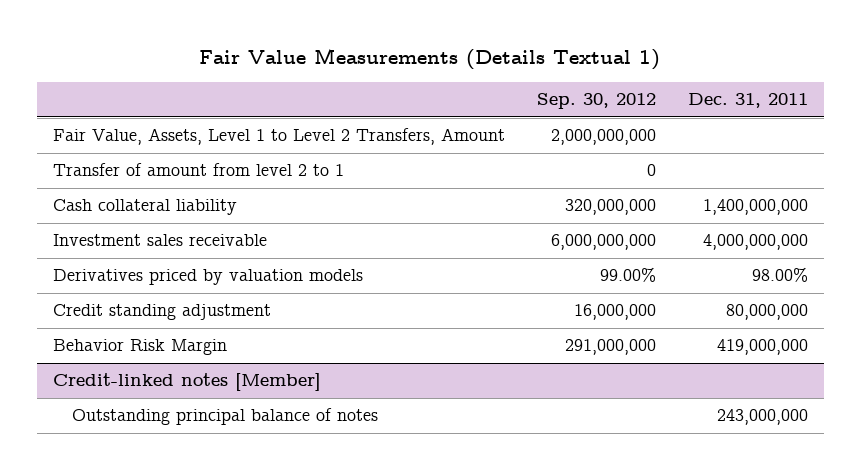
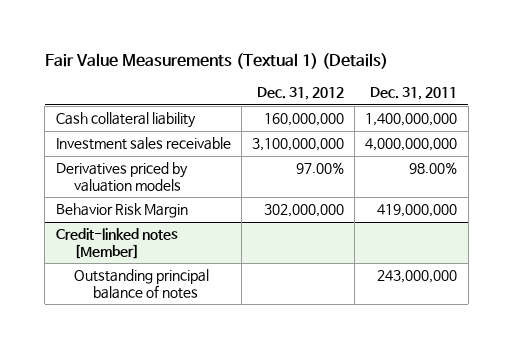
[199,48,661,71] Fair Value Measurements (Details Textual 1) -> [44,53,388,70] Fair Value Measurements (Textual 1) (Details)
[536,93,656,110] Sep. 30, 2012 -> none
none -> [256,87,344,101] Dec. 31, 2012
[52,128,505,146] Fair Value, Assets, Level 1 to Level 2 Transfers, Amount -> none
[52,163,344,177] Transfer of amount from level 2 to 1 -> none
[52,304,271,321] Credit standing adjustment -> none

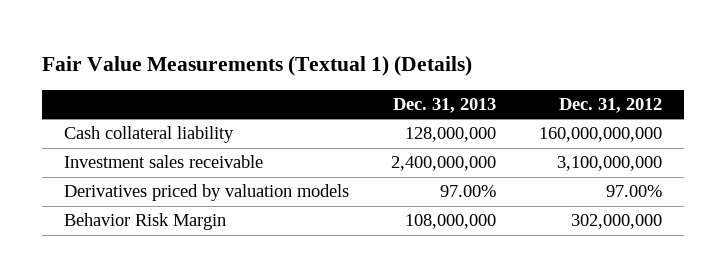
[370,87,458,101] Dec. 31, 2011 -> none
none -> [393,98,497,114] Dec. 31, 2013
[263,113,344,127] 160,000,000 -> [539,127,663,143] 160,000,000,000
[55,228,178,259] Credit-linked notes [Member] -> none
[74,269,210,299] Outstanding principal balance of notes -> none

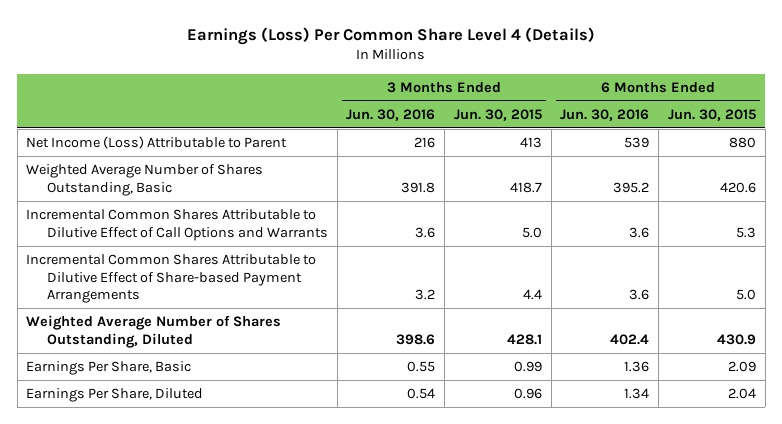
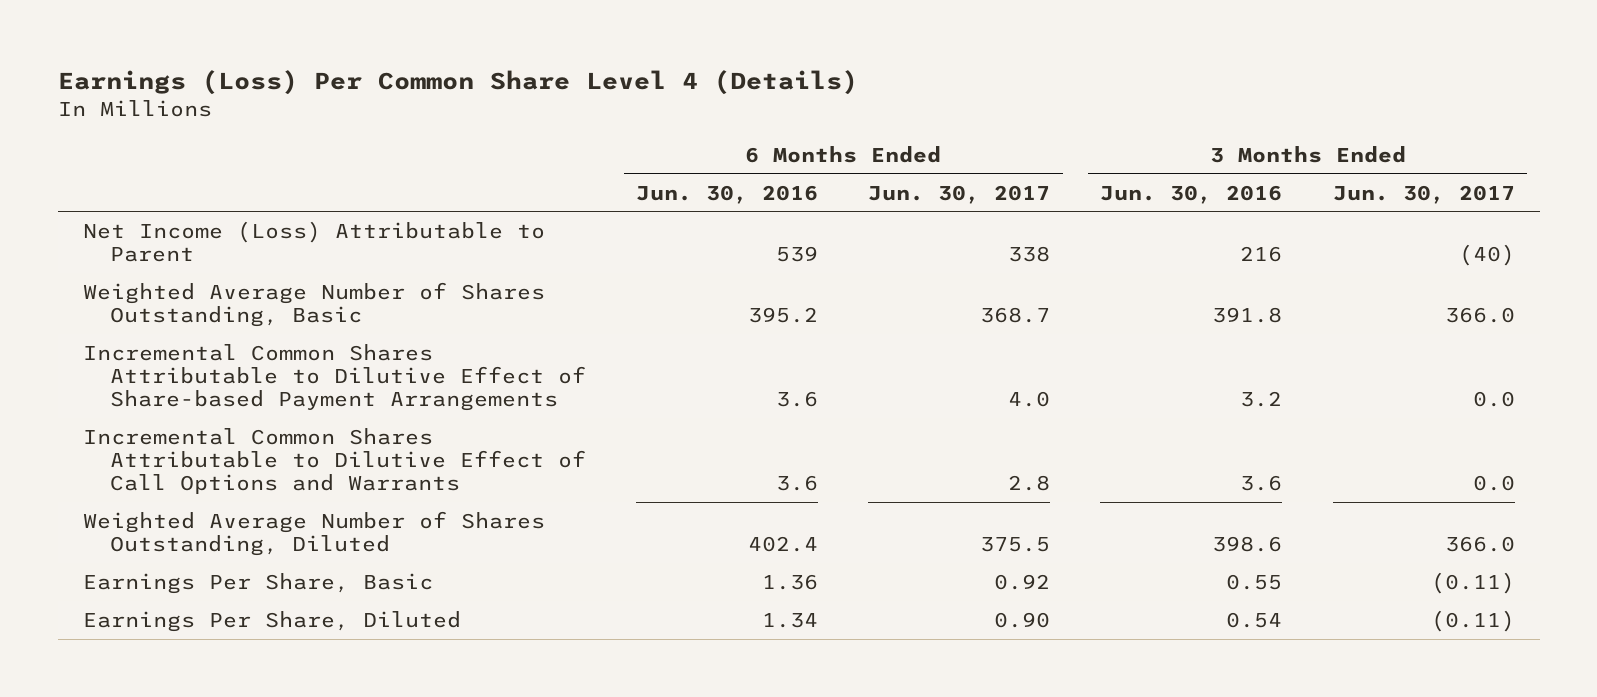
[453,108,542,121] Jun. 30, 2015 -> none
[667,108,756,121] Jun. 30, 2015 -> none
none -> [868,184,1051,204] Jun. 30, 2017
none -> [1332,184,1515,204] Jun. 30, 2017
[26,209,328,241] Incremental Common Shares Attributable to Dilutive Effect of Call Options and Warrants -> [82,427,587,495] Incremental Common Shares Attributable to Dilutive Effect of Call Options and Warrants

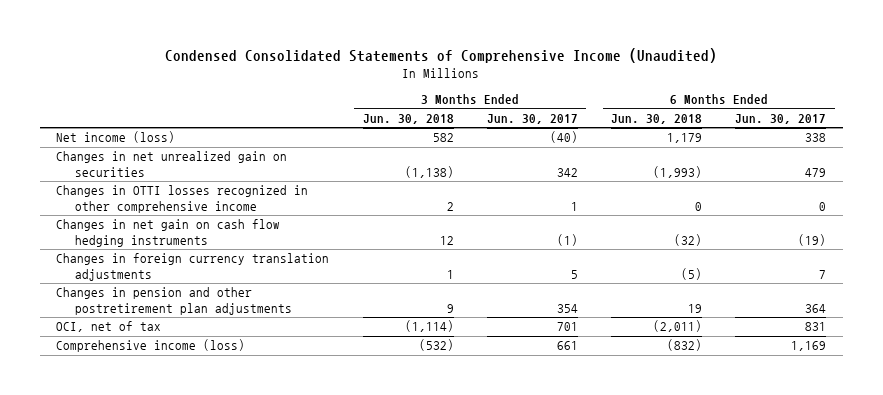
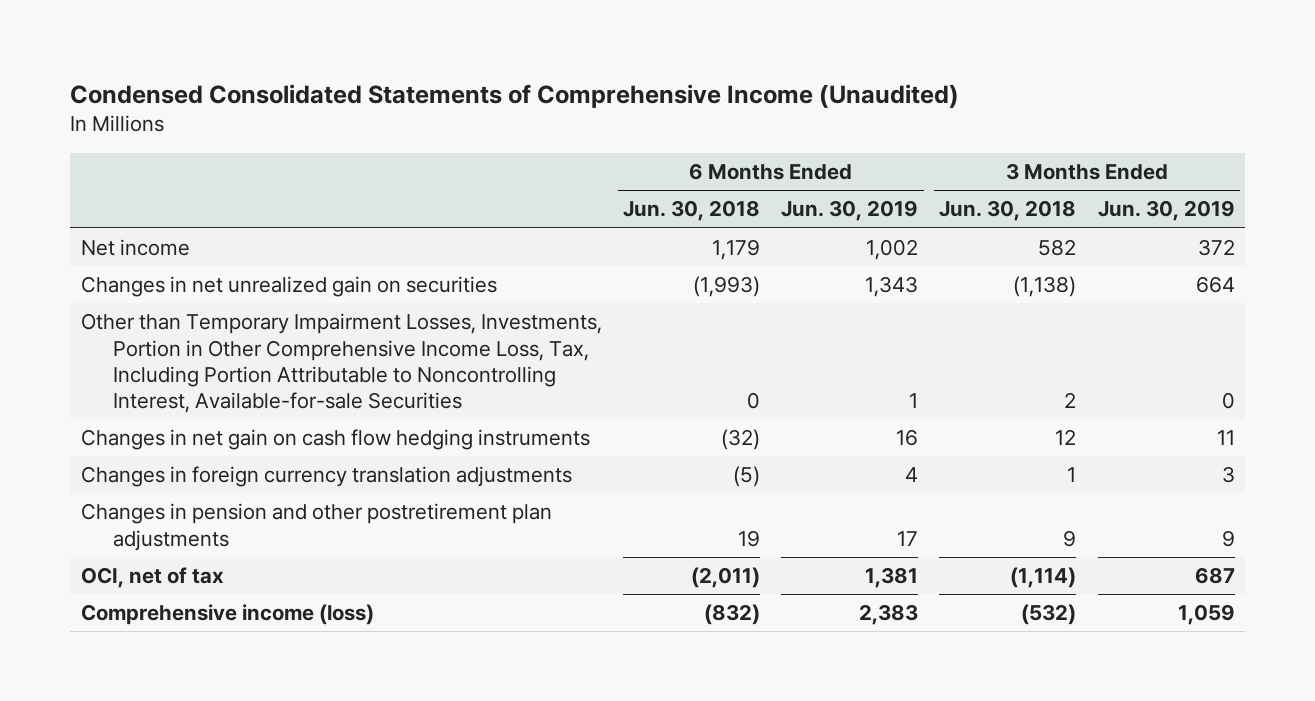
[486,113,578,124] Jun. 30, 2017 -> none
[735,113,827,124] Jun. 30, 2017 -> none
none -> [781,200,919,222] Jun. 30, 2019
none -> [1097,200,1235,222] Jun. 30, 2019
[56,131,176,144] Net income (loss) -> [80,239,190,257] Net income
[56,185,309,213] Changes in OTTI losses recognized in other comprehensive income -> none
none -> [80,313,602,414] Other than Temporary Impairment Losses, Investments, Portion in Other Comprehensive Income Loss, Tax, Including Portion Attributable to Noncontrolling Interest, Available-for-sale Securities

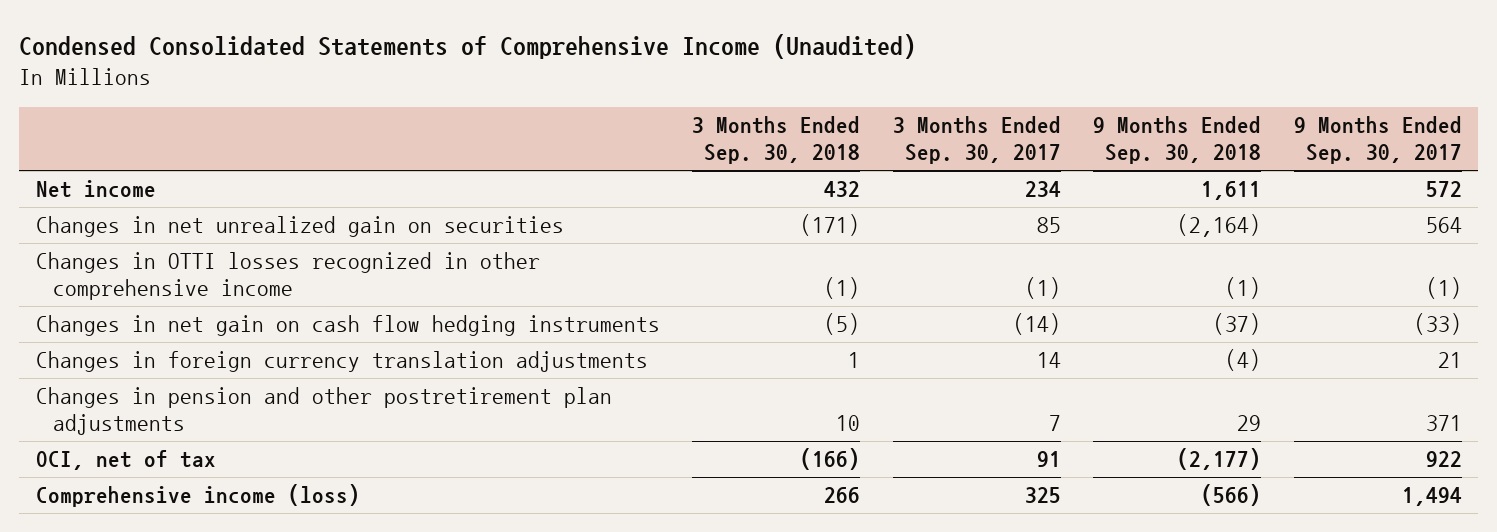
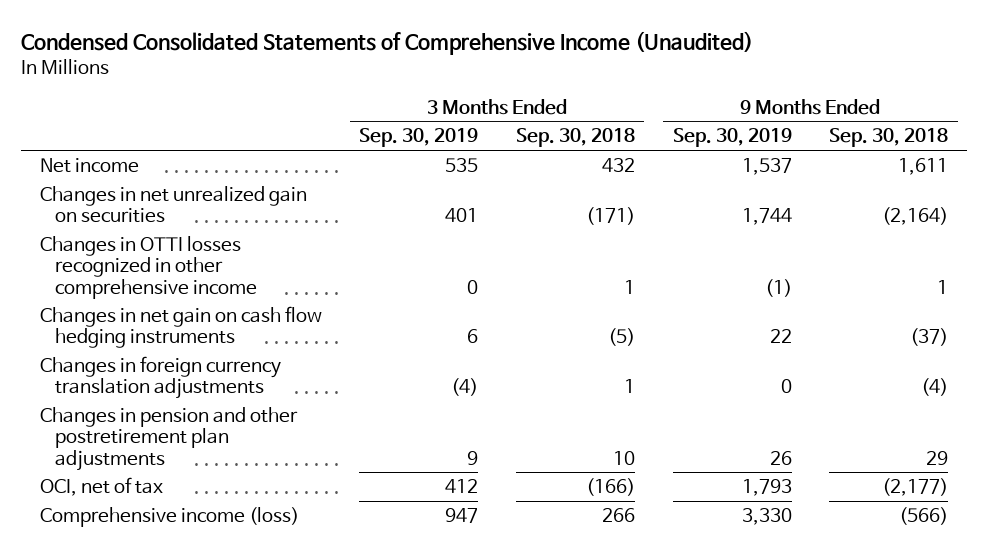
[892,115,1061,165] 3 Months Ended Sep. 30, 2017 -> none
[1293,115,1462,165] 9 Months Ended Sep. 30, 2017 -> none
none -> [359,128,479,148] Sep. 30, 2019
none -> [672,128,792,148] Sep. 30, 2019
[824,277,861,300] (1) -> [623,279,635,294] 1
[1225,277,1262,300] (1) -> [937,279,949,294] 1

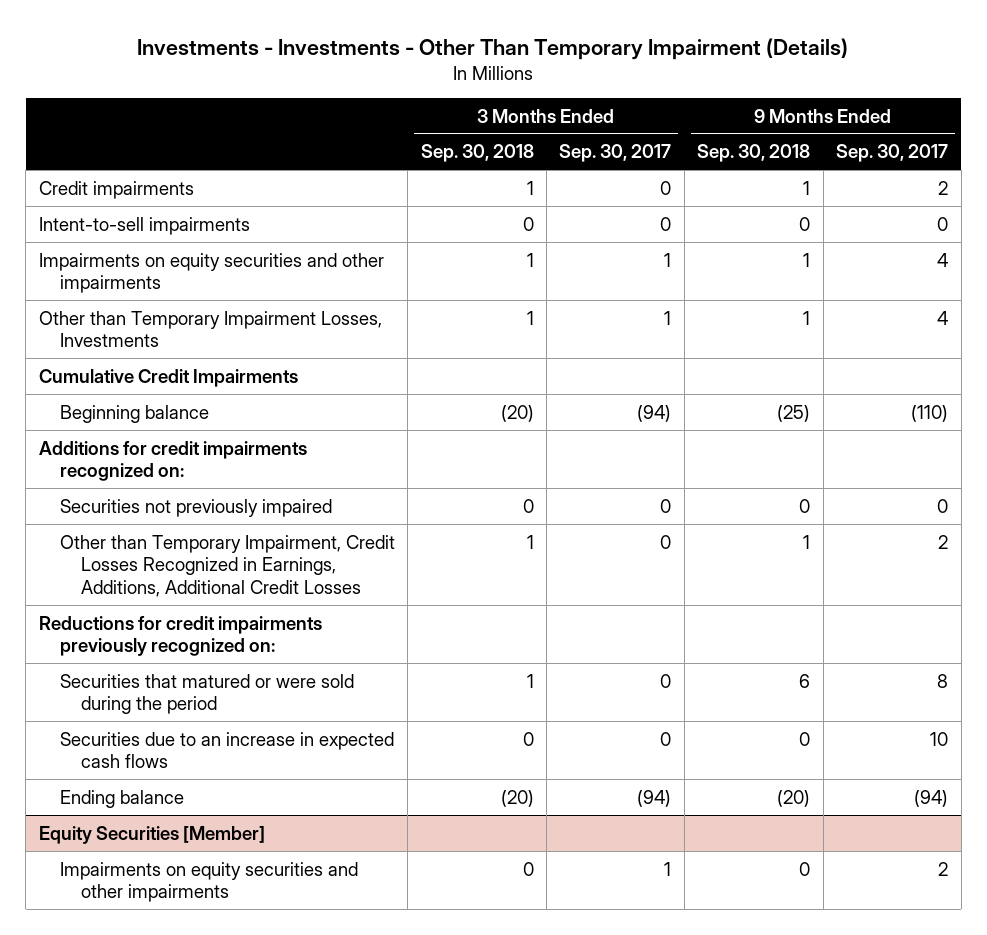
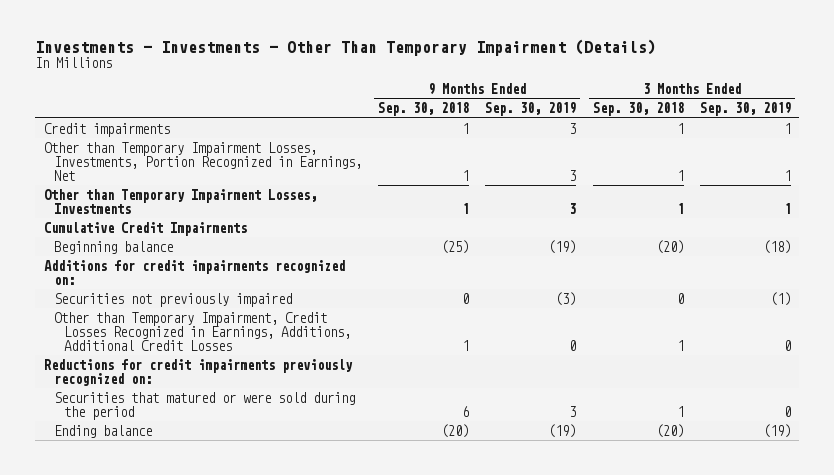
[559,144,672,163] Sep. 30, 2017 -> none
[836,144,949,163] Sep. 30, 2017 -> none
none -> [485,101,577,116] Sep. 30, 2019
none -> [699,101,791,116] Sep. 30, 2019
[38,216,250,235] Intent-to-sell impairments -> none
[38,252,384,294] Impairments on equity securities and other impairments -> [43,141,362,181] Other than Temporary Impairment Losses, Investments, Portion Recognized in Earnings, Net
[59,731,394,769] Securities due to an increase in expected cash flows -> none
[38,825,265,844] Equity Securities [Member] -> none
[59,861,358,903] Impairments on equity securities and other impairments -> none

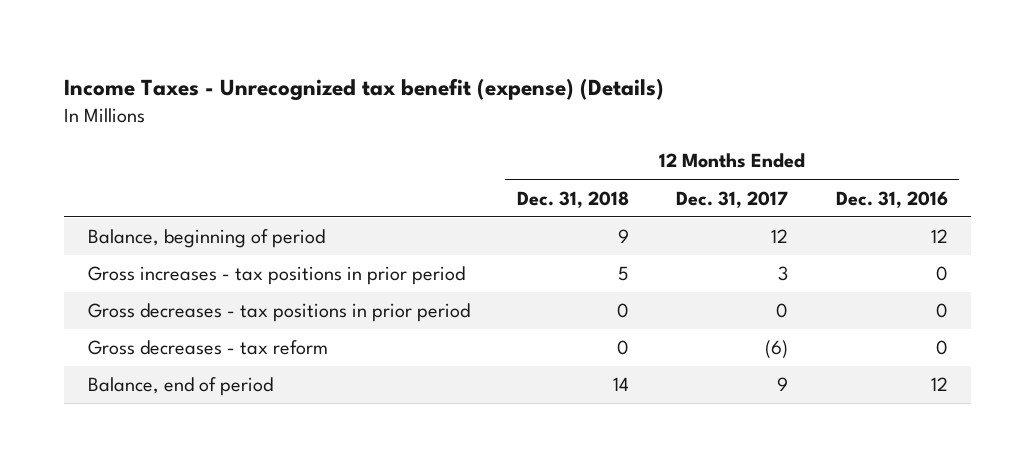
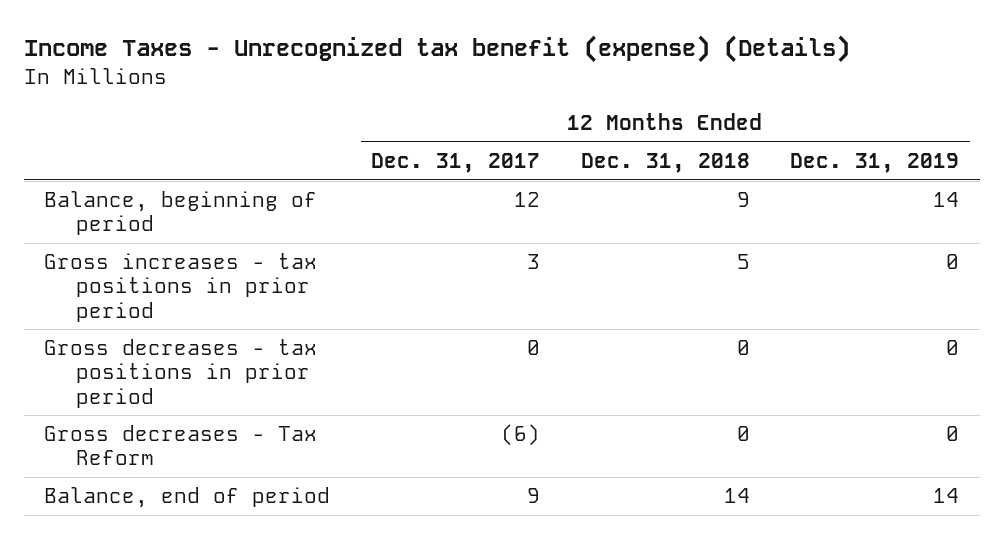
[835,190,948,208] Dec. 31, 2016 -> none
none -> [790,153,960,174] Dec. 31, 2019
[87,340,328,356] Gross decreases - tax reform -> [44,425,318,466] Gross decreases - Tax Reform

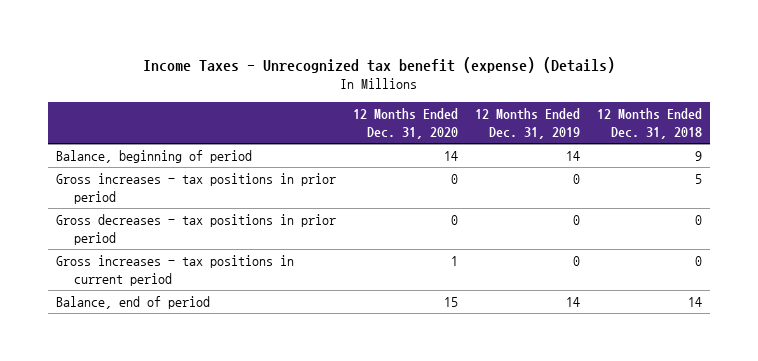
[371,153,541,174] Dec. 31, 2017 -> none
none -> [353,108,459,140] 12 Months Ended Dec. 31, 2020
[44,425,318,466] Gross decreases - Tax Reform -> none
none -> [56,255,295,286] Gross increases - tax positions in current period

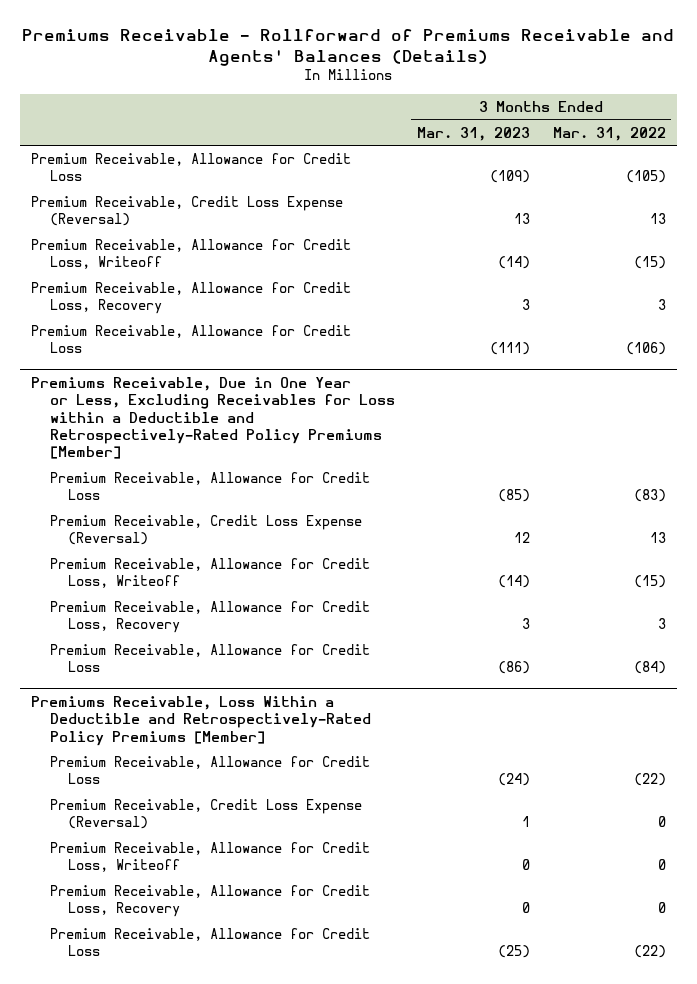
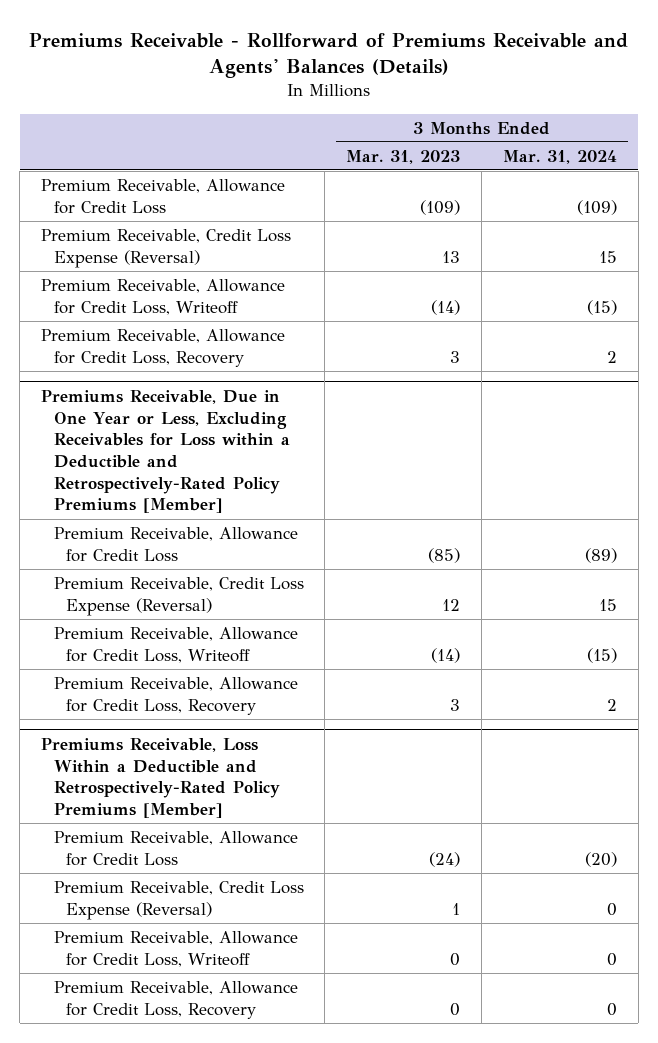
[552,126,666,141] Mar. 31, 2022 -> none
none -> [502,149,617,164] Mar. 31, 2024
[30,325,351,354] Premium Receivable, Allowance for Credit Loss -> none
[49,644,370,673] Premium Receivable, Allowance for Credit Loss -> none
[49,928,370,957] Premium Receivable, Allowance for Credit Loss -> none

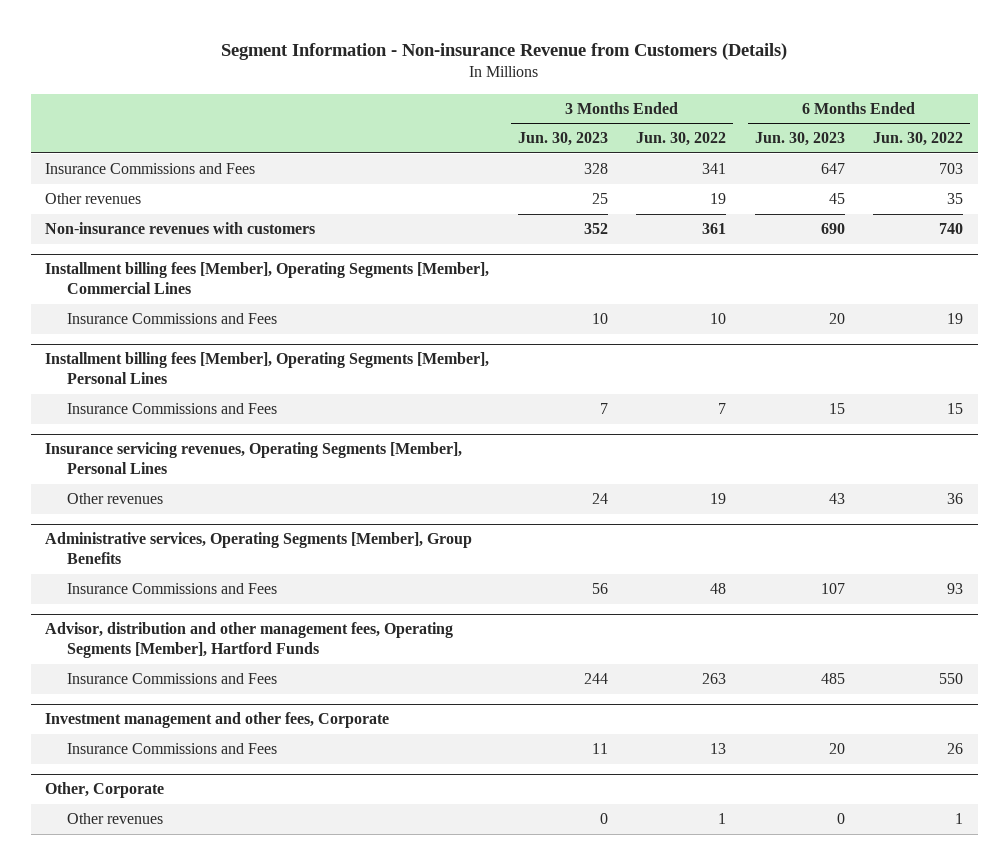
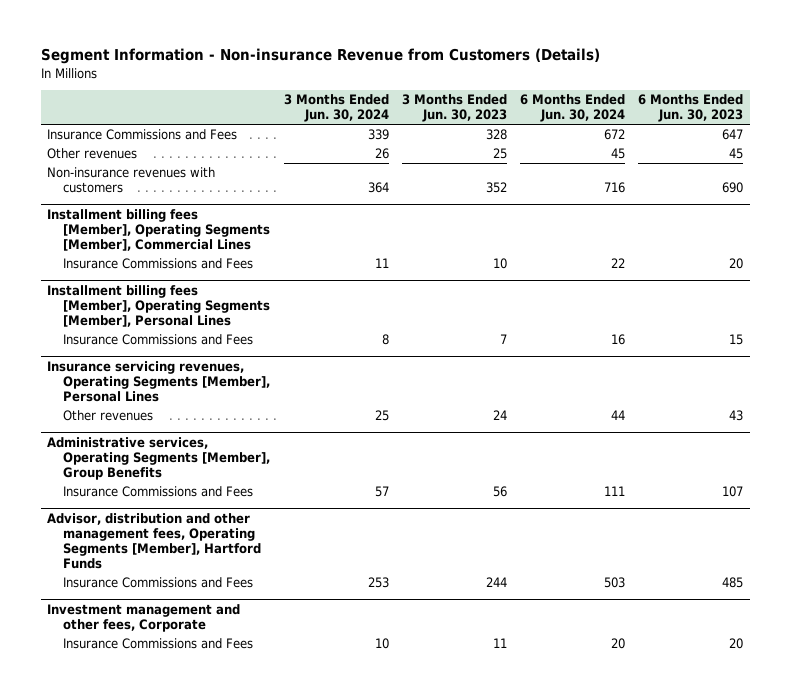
[636,132,727,147] Jun. 30, 2022 -> none
[873,132,964,147] Jun. 30, 2022 -> none
none -> [283,94,389,123] 3 Months Ended Jun. 30, 2024
none -> [520,94,626,123] 6 Months Ended Jun. 30, 2024
[45,782,165,799] Other, Corporate -> none
[66,812,163,824] Other revenues -> none

